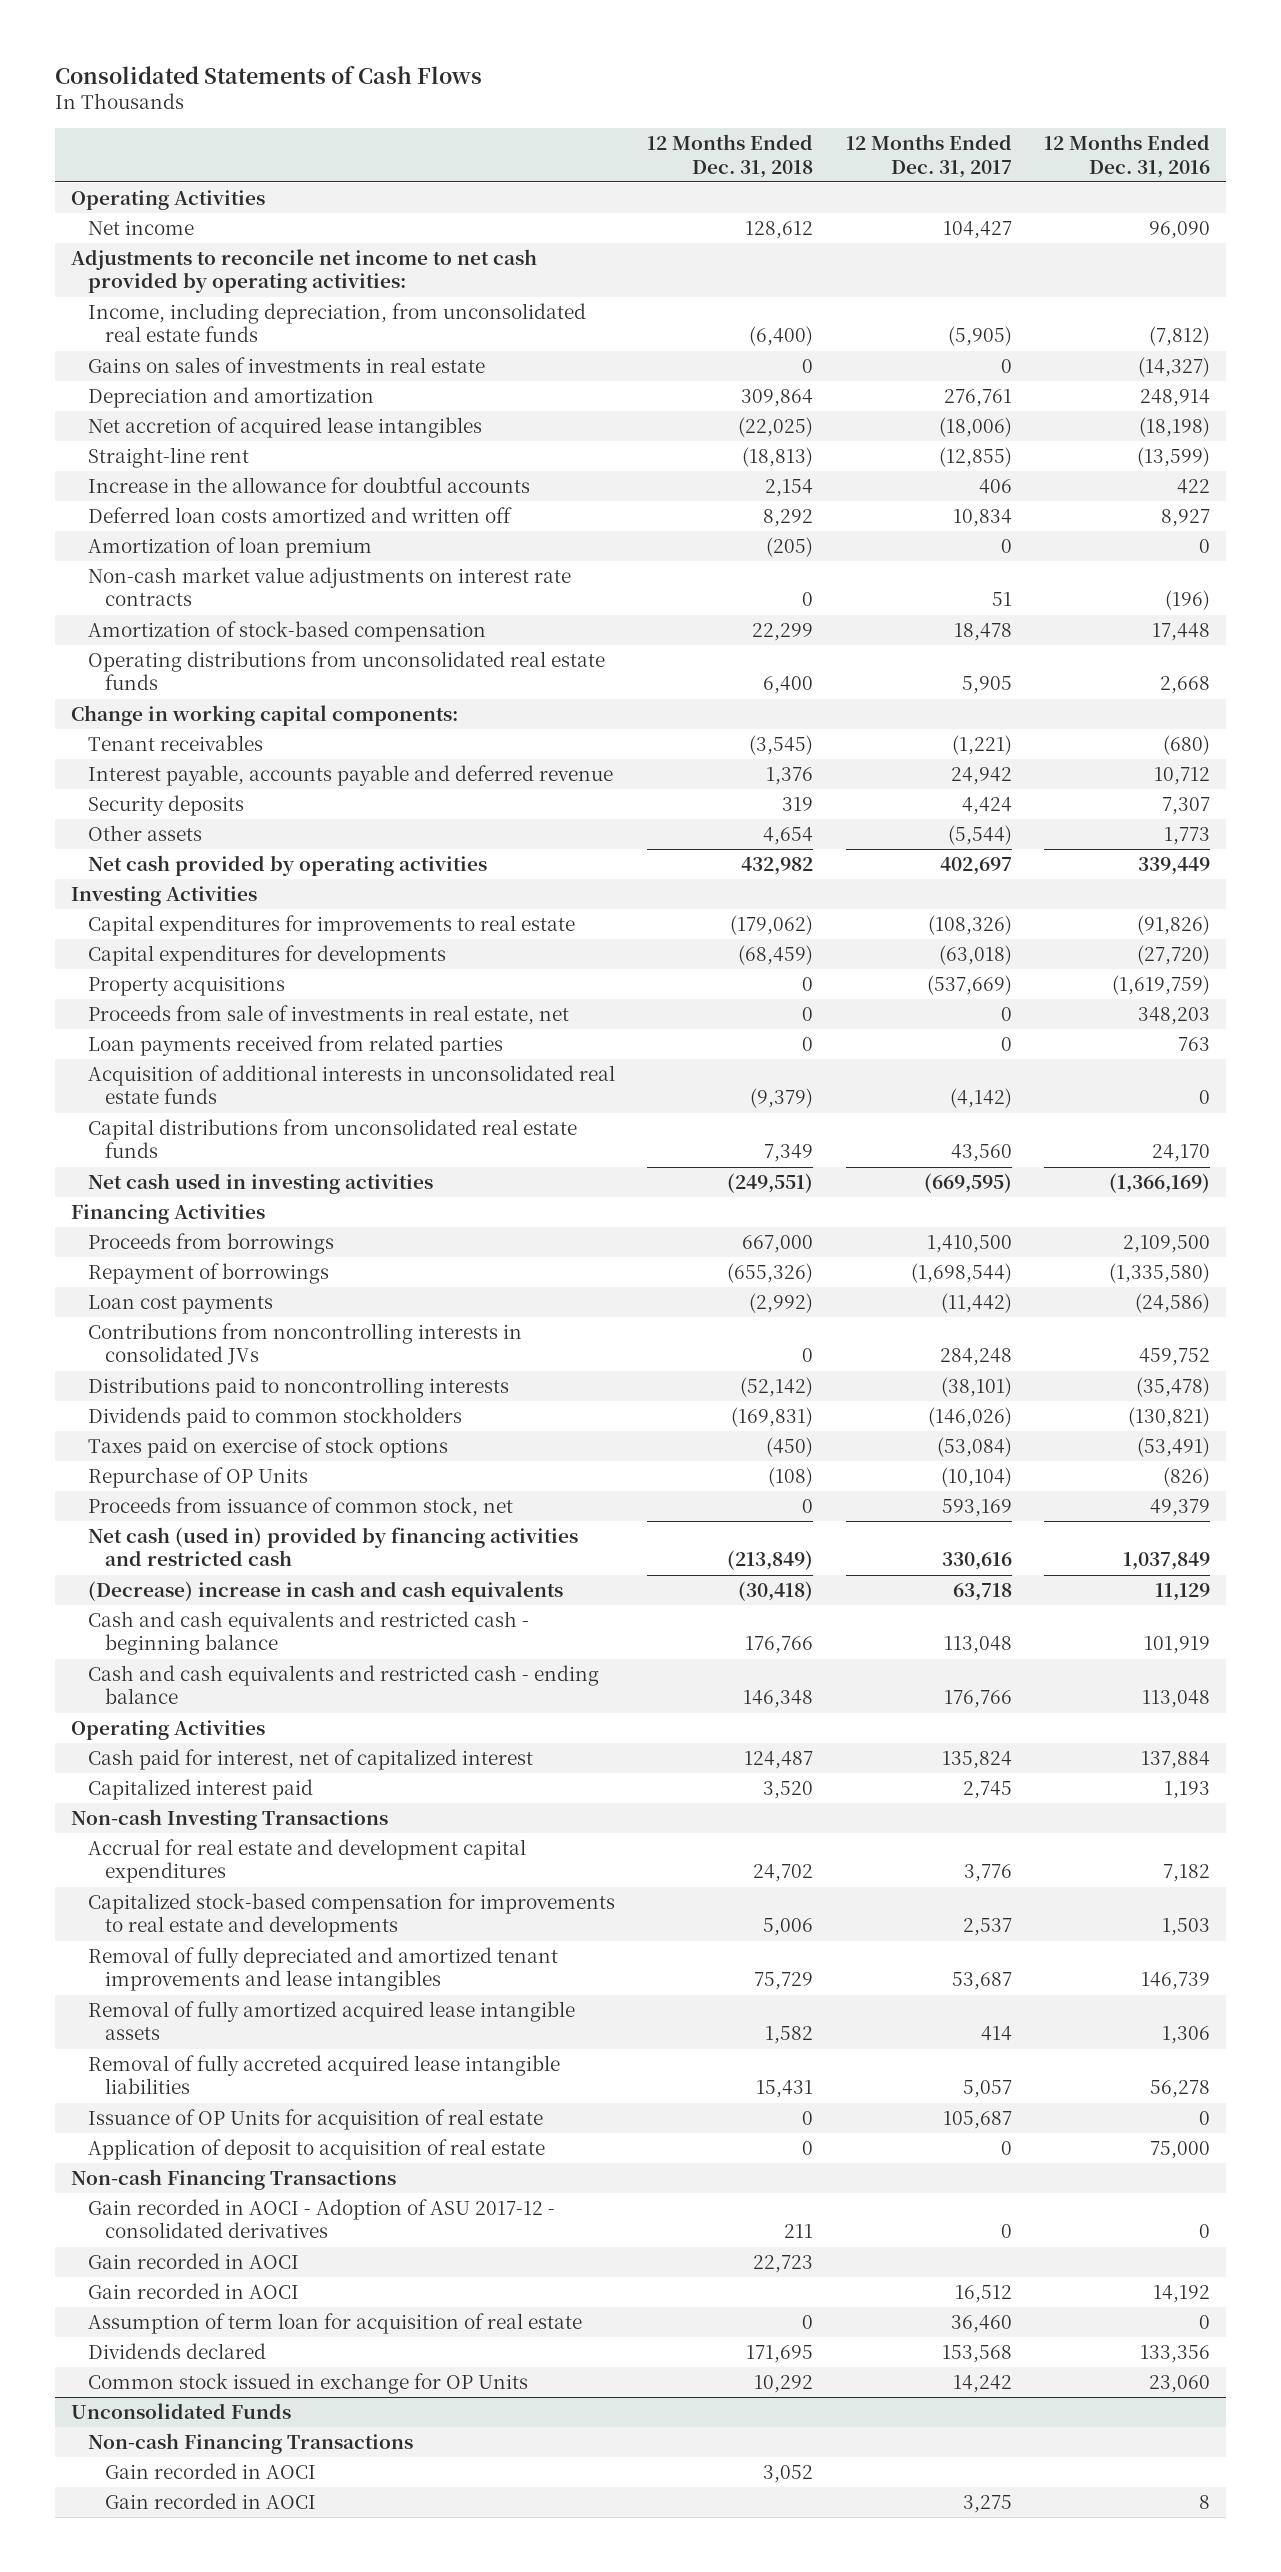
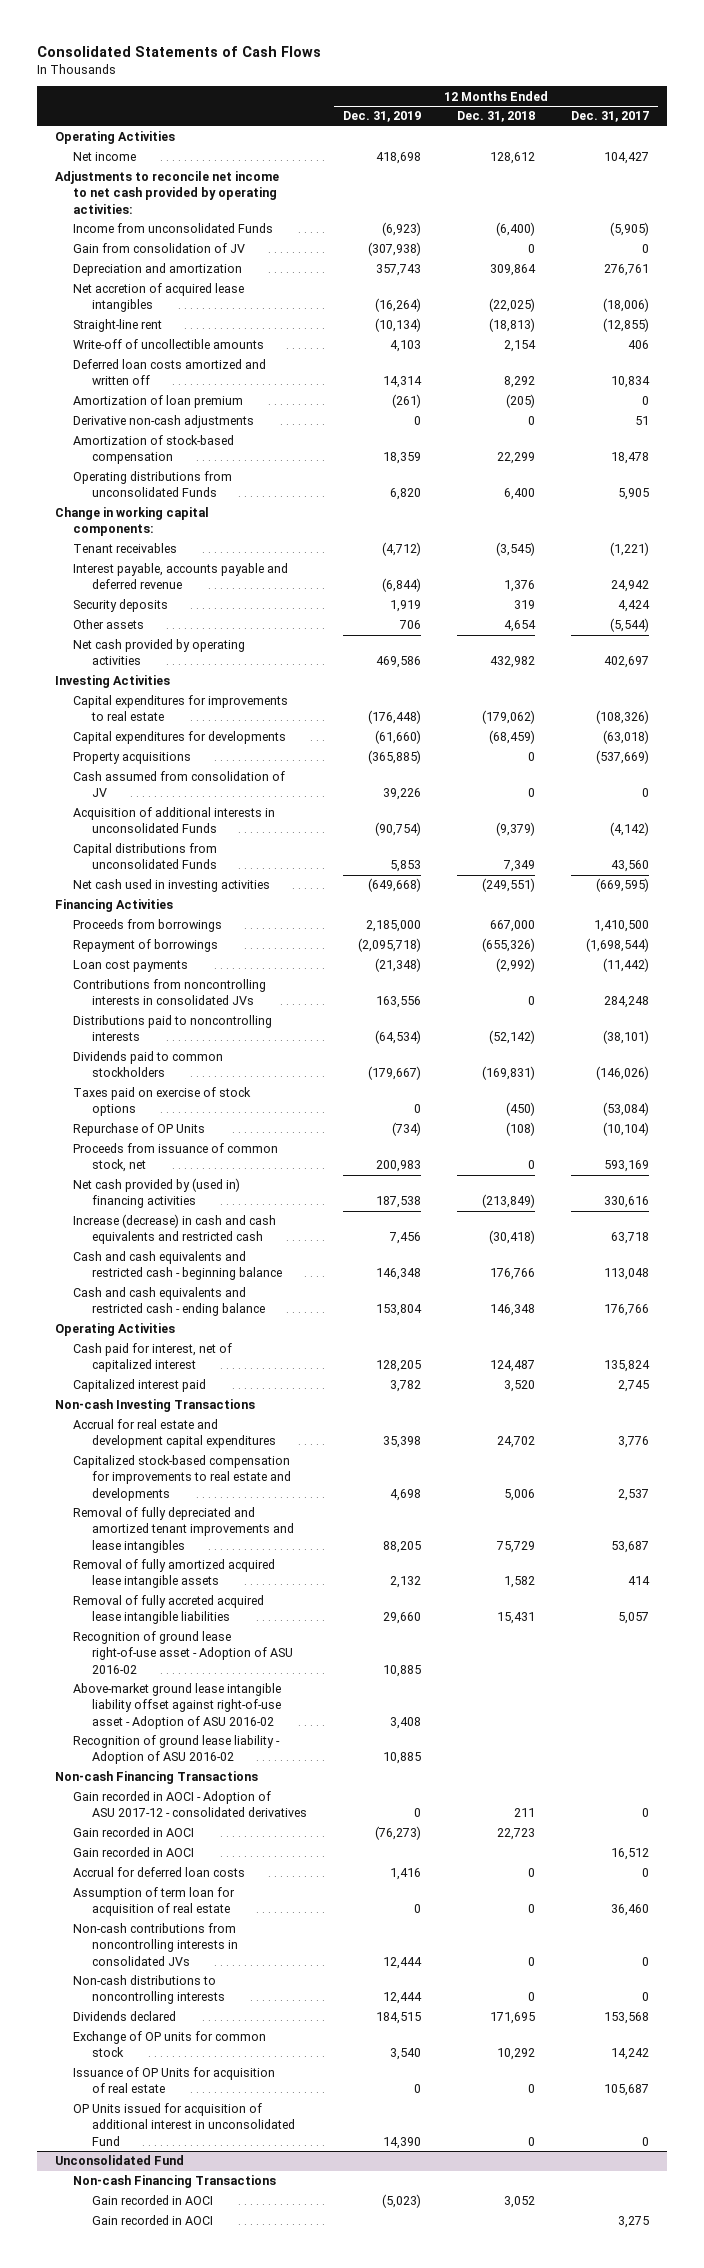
[1043,134,1210,178] 12 Months Ended Dec. 31, 2016 -> none
none -> [342,111,421,123] Dec. 31, 2019
[87,356,485,373] Gains on sales of investments in real estate -> none
[87,302,586,343] Income, including depreciation, from unconsolidated real estate funds -> [73,223,274,234] Income from unconsolidated Funds
none -> [73,243,246,254] Gain from consolidation of JV
[87,476,530,493] Increase in the allowance for doubtful accounts -> [73,339,265,350] Write-off of uncollectible amounts
[87,566,571,607] Non-cash market value adjustments on interest rate contracts -> [73,415,255,429] Derivative non-cash adjustments
[87,650,605,691] Operating distributions from unconsolidated real estate funds -> [73,471,233,498] Operating distributions from unconsolidated Funds
[87,1004,569,1025] Proceeds from sale of investments in real estate, net -> none
[87,1034,503,1056] Loan payments received from related parties -> none
none -> [73,771,286,798] Cash assumed from consolidation of JV
[87,1064,615,1105] Acquisition of additional interests in unconsolidated real estate funds -> [73,807,276,834] Acquisition of additional interests in unconsolidated Funds
[87,1118,577,1159] Capital distributions from unconsolidated real estate funds -> [73,843,218,870] Capital distributions from unconsolidated Funds
[87,1526,578,1567] Net cash (used in) provided by financing activities and restricted cash -> [73,1178,241,1209] Net cash provided by (used in) financing activities
[87,1580,563,1602] (Decrease) increase in cash and cash equivalents -> [73,1214,277,1245] Increase (decrease) in cash and cash equivalents and restricted cash
[87,2138,545,2160] Application of deposit to acquisition of real estate -> none
none -> [73,1631,293,1674] Recognition of ground lease right-of-use asset - Adoption of ASU 2016-02
none -> [73,1683,282,1729] Above-market ground lease intangible liability offset against right-of-use asset - Adoption of ASU 2016-02
none -> [73,1735,281,1765] Recognition of ground lease liability - Adoption of ASU 2016-02
none -> [73,1867,246,1878] Accrual for deferred loan costs
none -> [73,1923,238,1966] Non-cash contributions from noncontrolling interests in consolidated JVs
none -> [73,1975,225,2005] Non-cash distributions to noncontrolling interests
[87,2372,528,2394] Common stock issued in exchange for OP Units -> [73,2031,267,2058] Exchange of OP units for common stock
[87,2108,543,2130] Issuance of OP Units for acquisition of real estate -> [73,2067,276,2094] Issuance of OP Units for acquisition of real estate
none -> [73,2103,295,2146] OP Units issued for acquisition of additional interest in unconsolidated Fund
[70,2402,291,2419] Unconsolidated Funds -> [54,2155,184,2166] Unconsolidated Fund

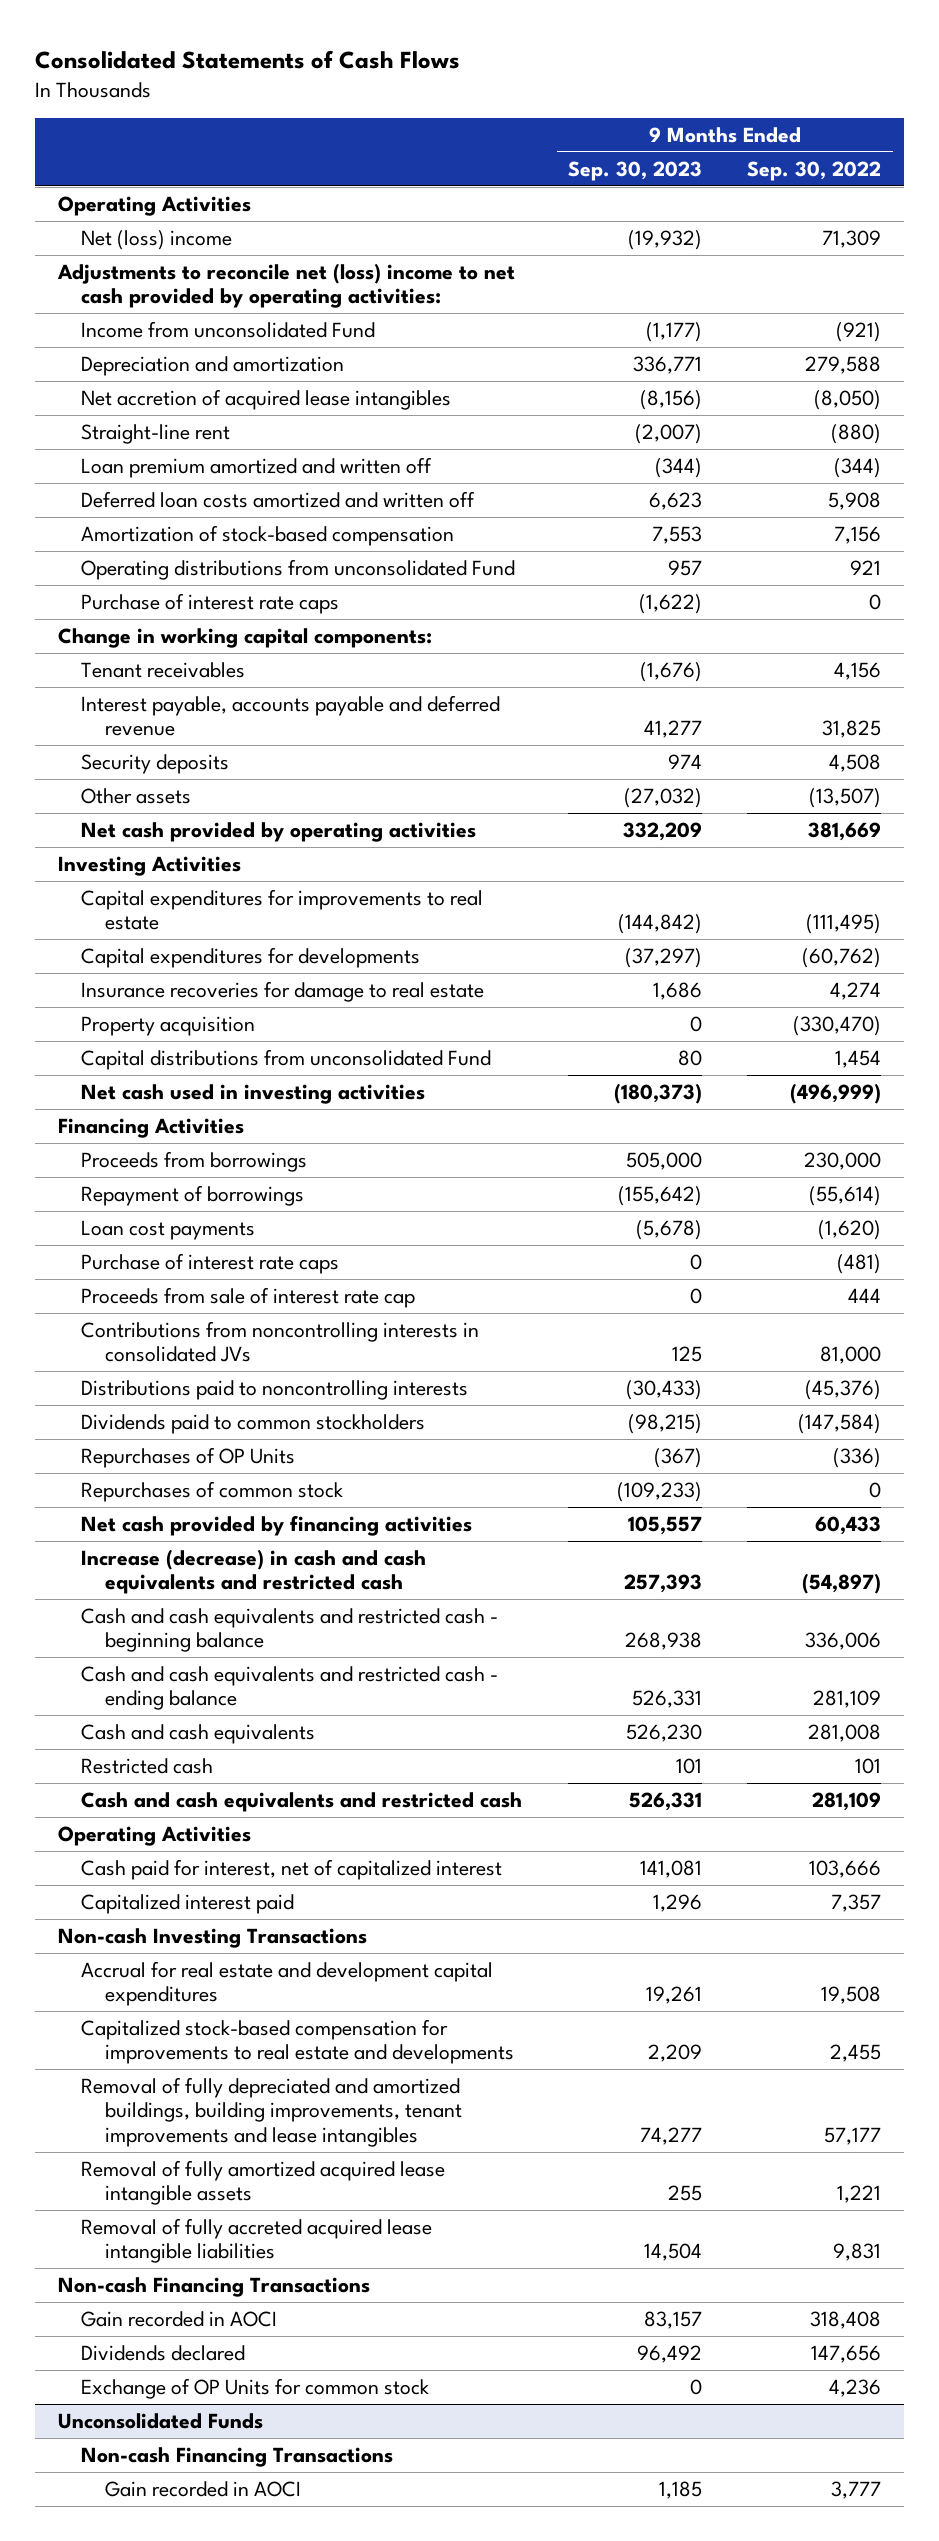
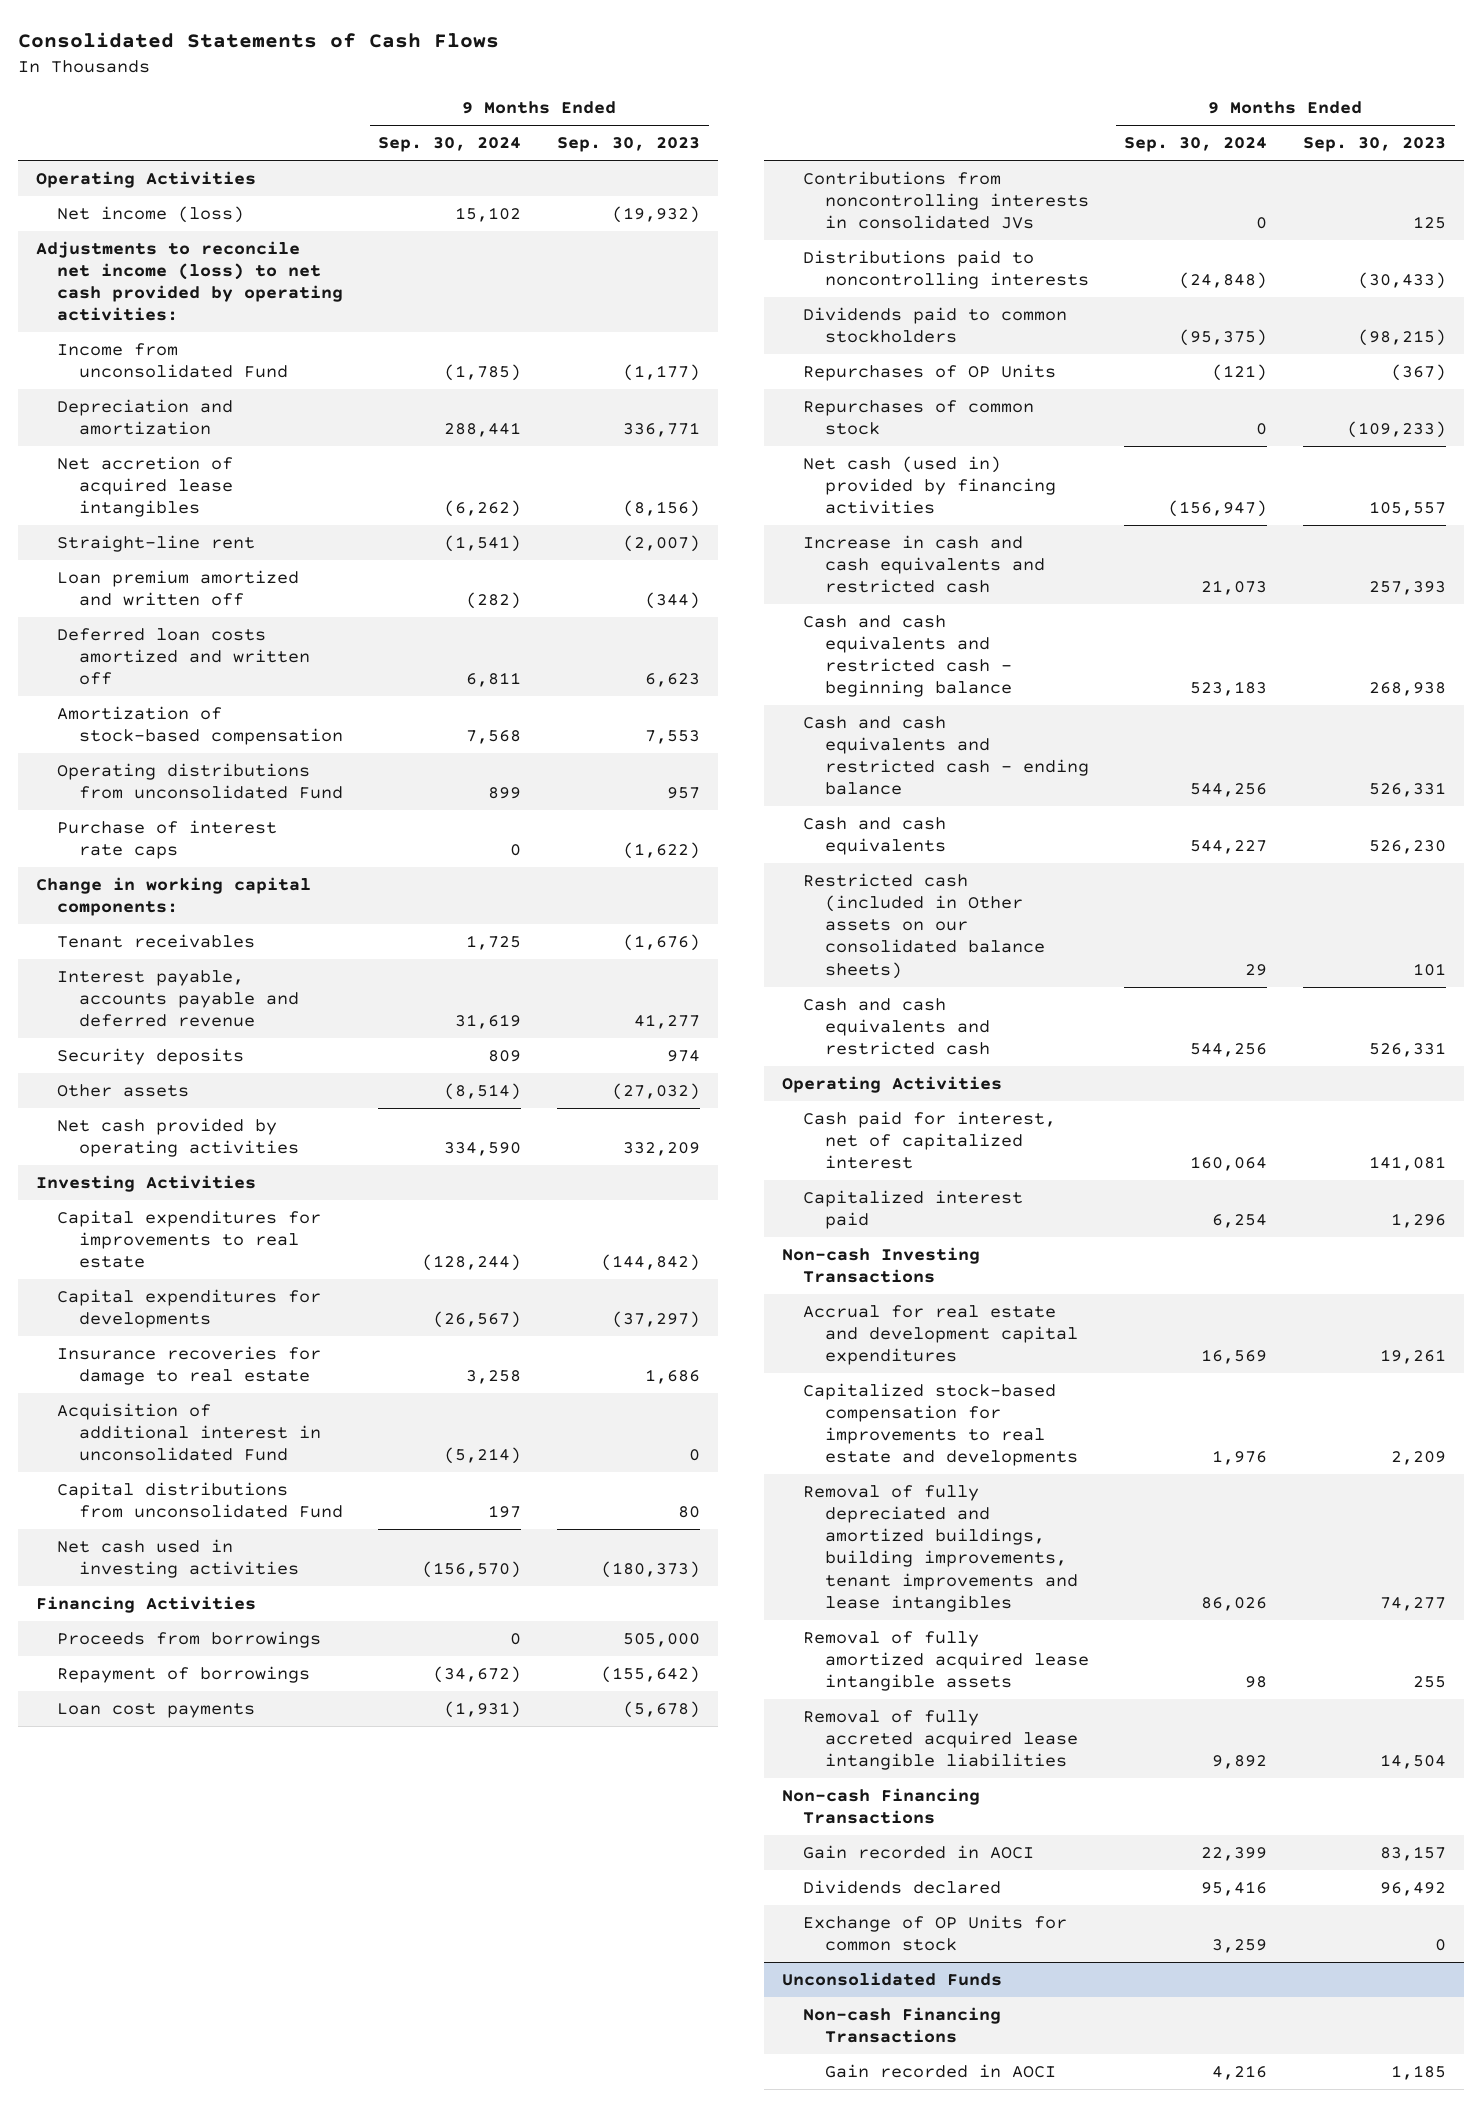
[747,160,882,181] Sep. 30, 2022 -> none
none -> [378,137,522,153] Sep. 30, 2024
[81,229,233,250] Net (loss) income -> [57,205,245,223] Net income (loss)
[56,262,515,309] Adjustments to reconcile net (loss) income to net cash provided by operating activities: -> [35,240,344,322] Adjustments to reconcile net income (loss) to net cash provided by operating activities:
[81,1015,256,1036] Property acquisition -> none
none -> [57,1402,321,1462] Acquisition of additional interest in unconsolidated Fund
[81,1252,340,1274] Purchase of interest rate caps -> none
[81,1286,416,1308] Proceeds from sale of interest rate cap -> none
[81,1514,473,1536] Net cash provided by financing activities -> [803,455,1056,515] Net cash (used in) provided by financing activities
[81,1548,427,1595] Increase (decrease) in cash and cash equivalents and restricted cash -> [803,534,1045,594] Increase in cash and cash equivalents and restricted cash
[81,1757,214,1774] Restricted cash -> [803,872,1045,979] Restricted cash (included in Other assets on our consolidated balance sheets)

